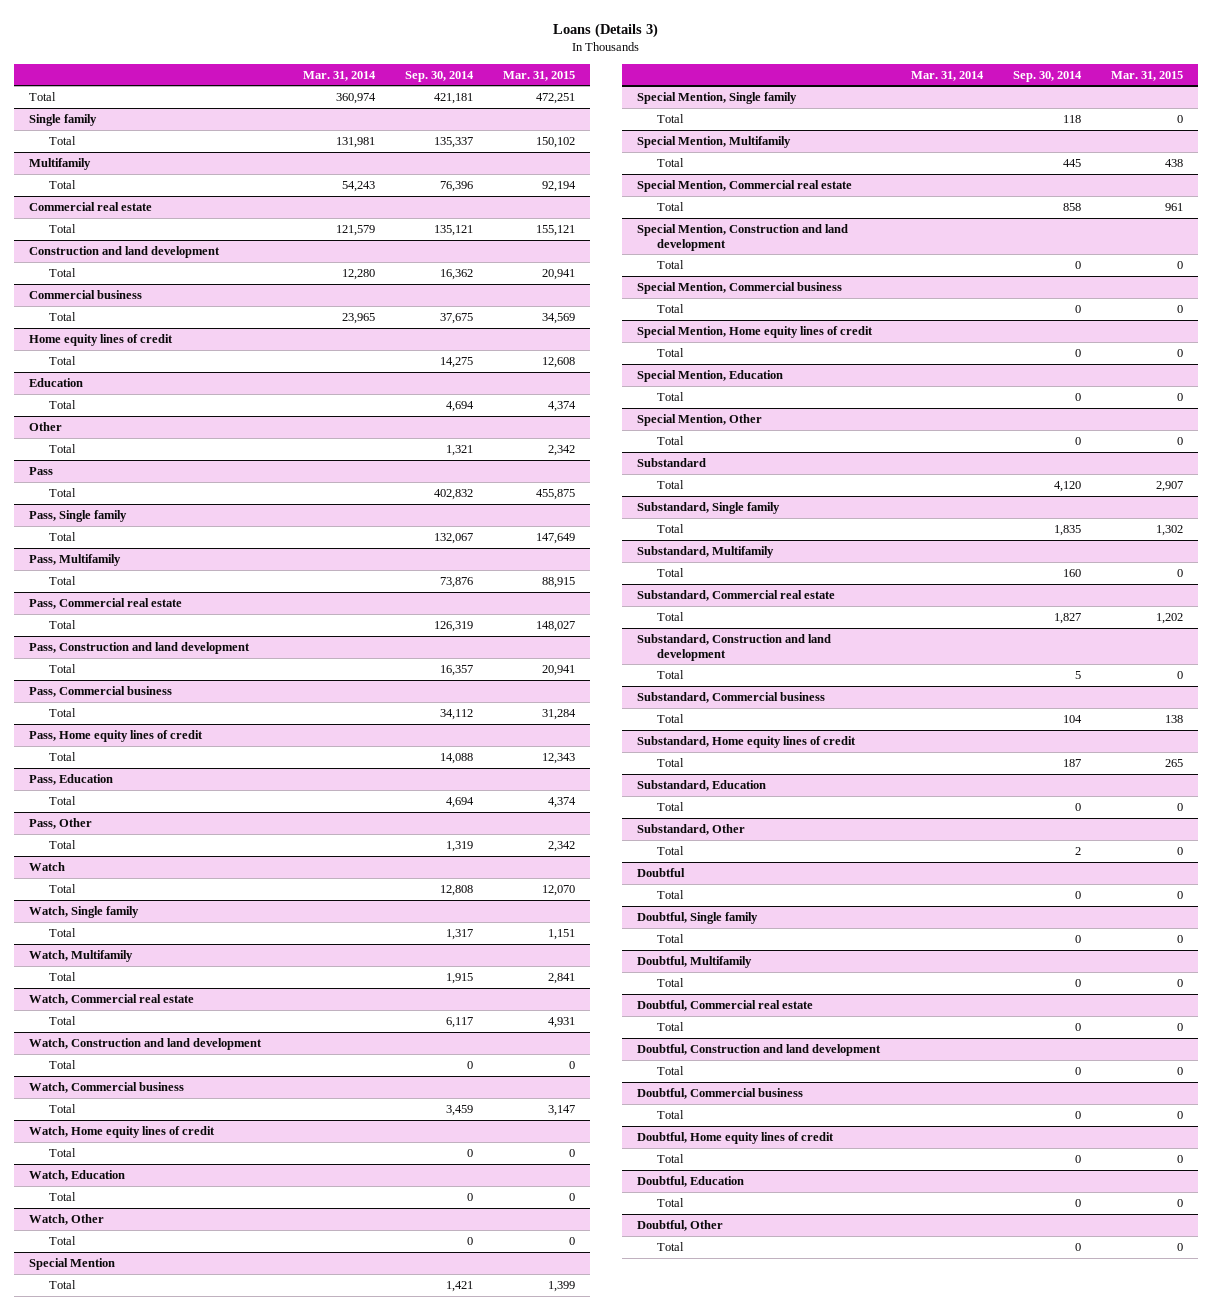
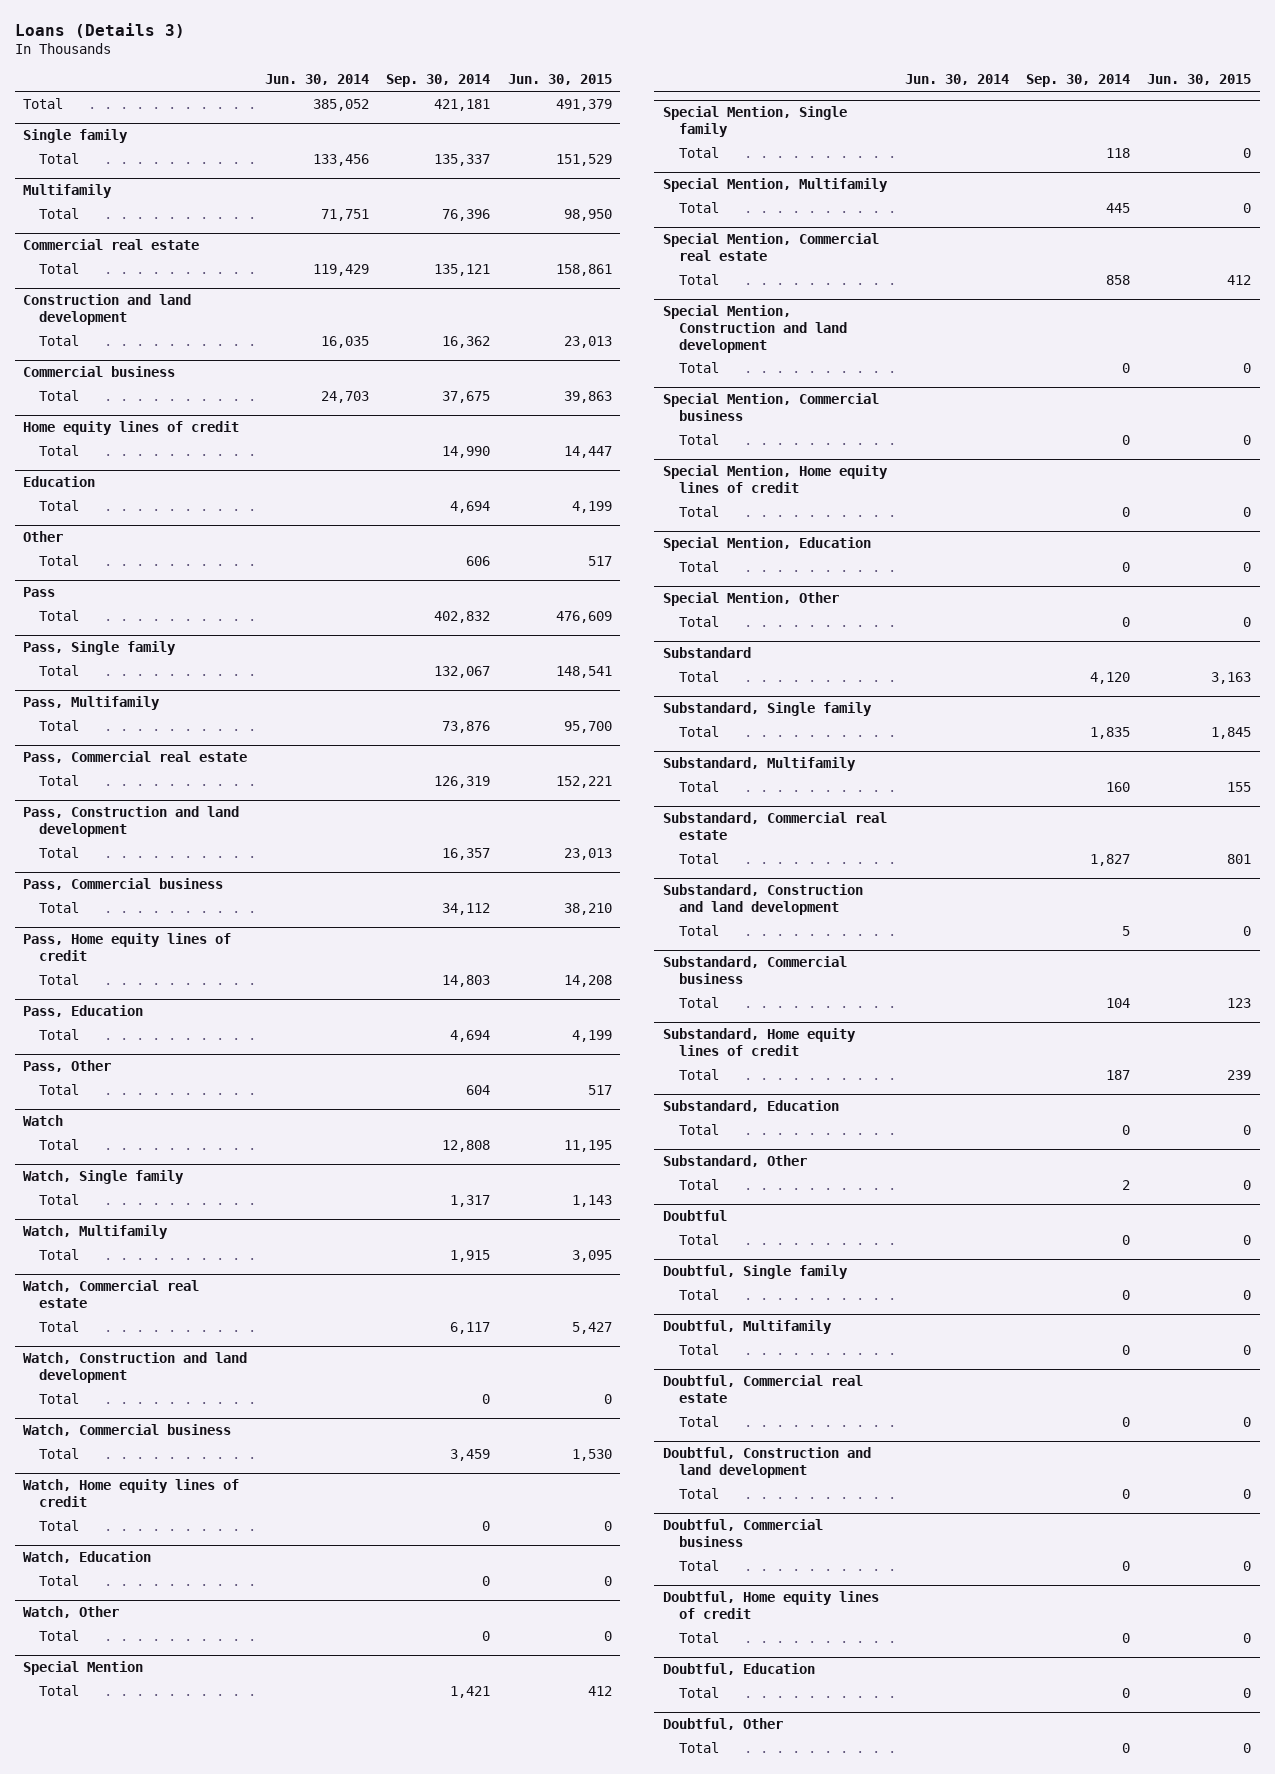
[302,70,376,81] Mar. 31, 2014 -> none
[503,70,576,81] Mar. 31, 2015 -> none
none -> [264,74,369,86] Jun. 30, 2014
none -> [507,74,612,86] Jun. 30, 2015
[439,356,473,368] 14,275 -> [442,445,491,458] 14,990
[445,444,473,456] 1,321 -> [466,555,491,566] 606
[439,752,473,764] 14,088 -> [442,974,491,987] 14,803
[445,840,473,852] 1,319 -> [466,1084,491,1095] 604

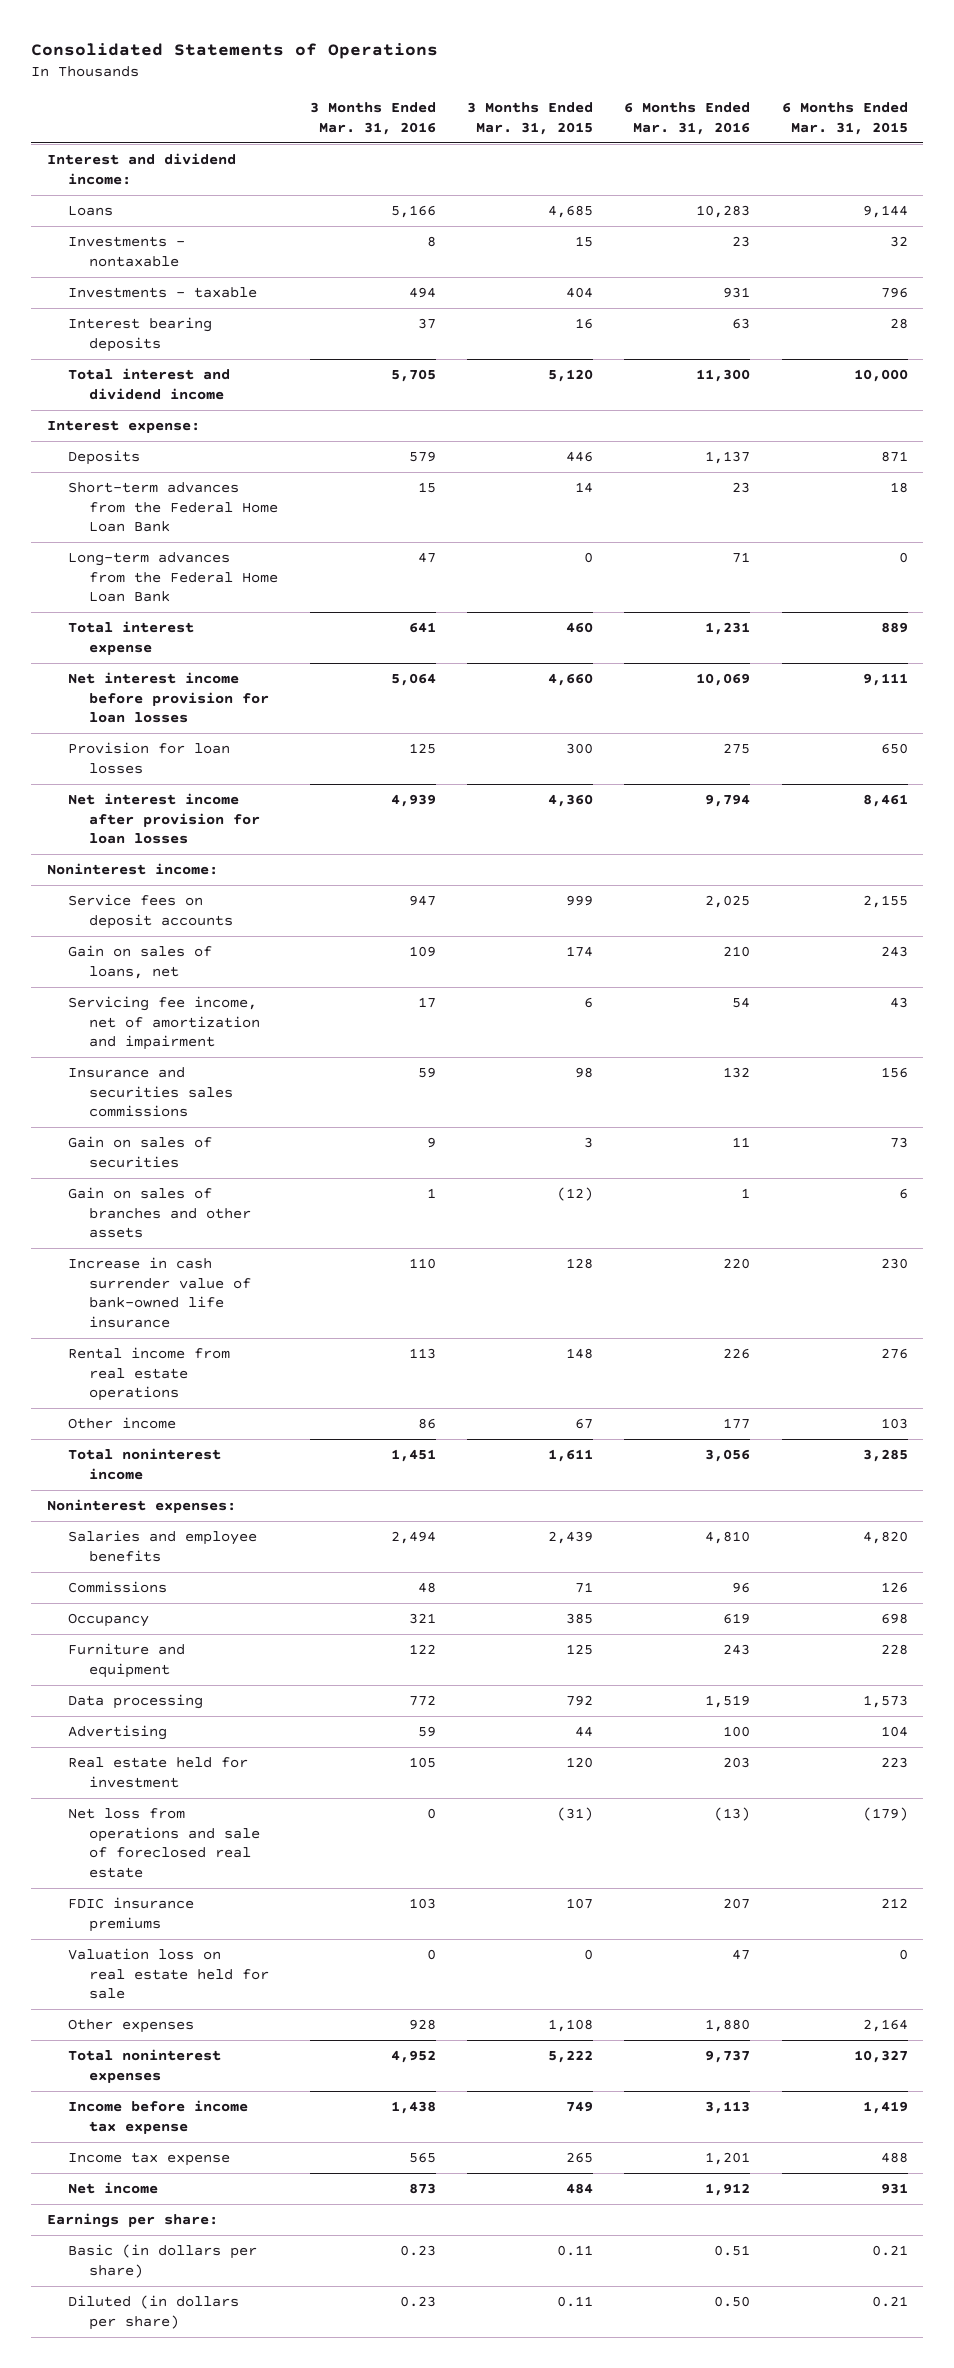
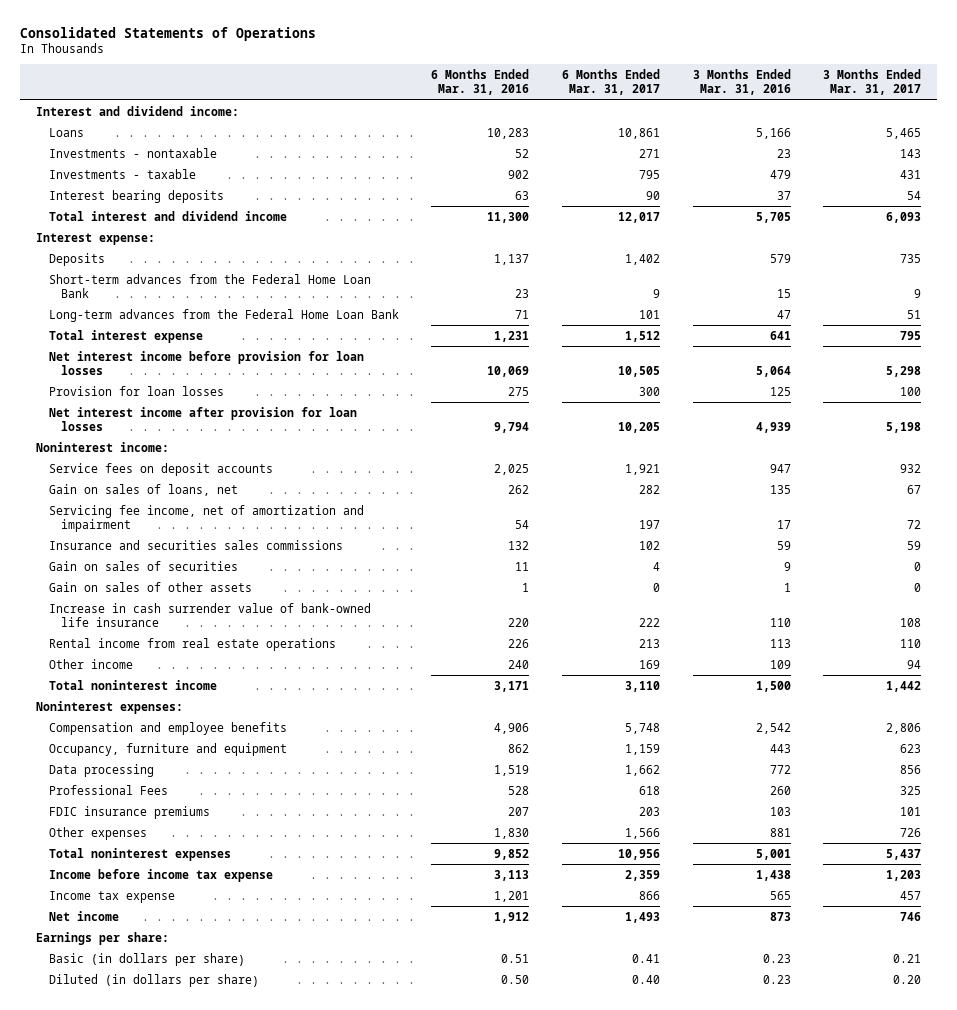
[467,102,594,135] 3 Months Ended Mar. 31, 2015 -> none
[781,102,908,135] 6 Months Ended Mar. 31, 2015 -> none
none -> [561,68,660,96] 6 Months Ended Mar. 31, 2017
none -> [823,68,922,96] 3 Months Ended Mar. 31, 2017
[426,236,436,248] 8 -> [776,148,791,158] 23
[732,236,751,248] 23 -> [515,148,530,158] 52
[408,287,436,299] 494 -> [769,169,791,179] 479
[723,287,751,299] 931 -> [508,169,530,179] 902
[408,946,436,958] 109 -> [769,484,791,494] 135
[723,946,751,958] 210 -> [508,484,530,494] 262
[67,1187,252,1239] Gain on sales of branches and other assets -> [48,581,252,592] Gain on sales of other assets
[417,1418,436,1430] 86 -> [769,659,791,669] 109
[723,1418,751,1430] 177 -> [508,659,530,669] 240
[390,1449,436,1463] 1,451 -> [755,680,791,692] 1,500
[705,1449,751,1463] 3,056 -> [494,680,530,692] 3,171
[67,1581,167,1594] Commissions -> none
[67,1643,185,1678] Furniture and equipment -> none
[67,1530,257,1562] Salaries and employee benefits -> [48,721,287,735] Compensation and employee benefits
[390,1531,436,1545] 2,494 -> [755,722,791,734] 2,542
[705,1531,751,1545] 4,810 -> [494,722,530,734] 4,906
[67,1613,149,1628] Occupancy -> [48,742,287,756] Occupancy, furniture and equipment
[408,1613,436,1625] 321 -> [769,743,791,753] 443
[723,1613,751,1625] 619 -> [508,743,530,753] 862
[67,1725,167,1741] Advertising -> none
[67,1757,248,1788] Real estate held for investment -> none
[67,1808,261,1878] Net loss from operations and sale of foreclosed real estate -> none
none -> [48,784,168,795] Professional Fees
[67,1948,270,2000] Valuation loss on real estate held for sale -> none
[408,2019,436,2031] 928 -> [769,827,791,837] 881
[705,2019,751,2033] 1,880 -> [494,827,530,839] 1,830
[390,2050,436,2064] 4,952 -> [755,848,791,860] 5,001
[705,2050,751,2064] 9,737 -> [494,848,530,860] 9,852

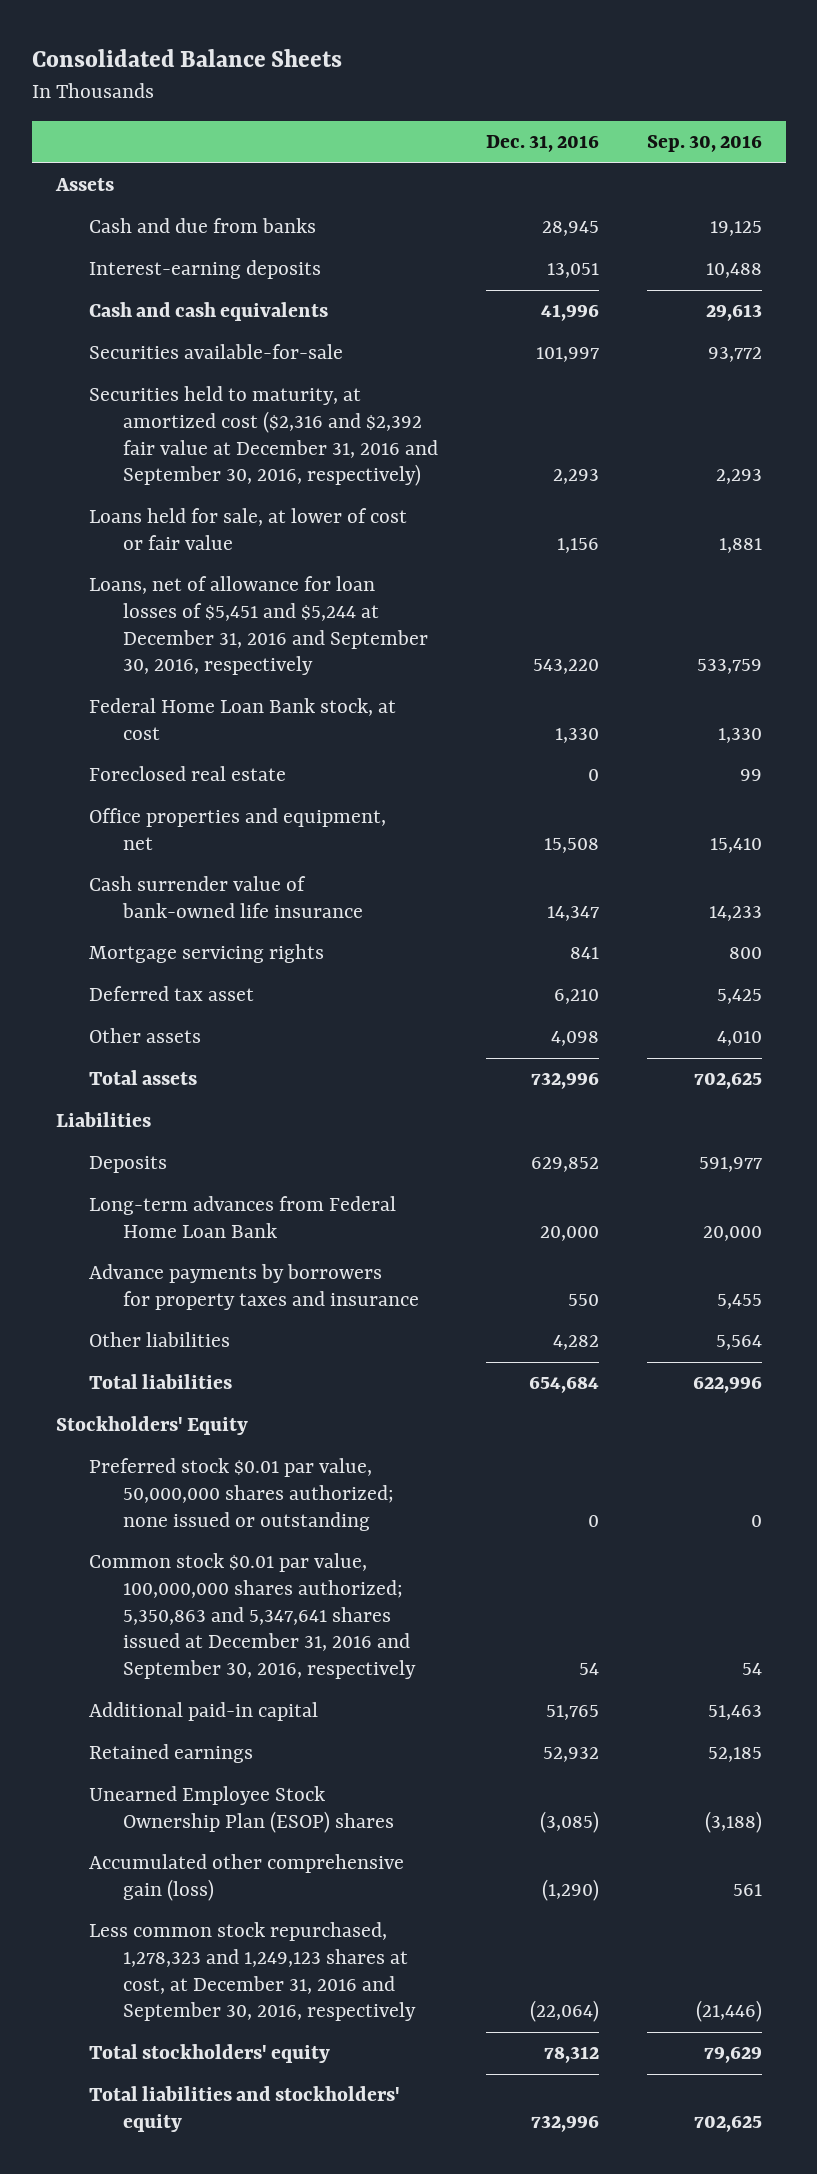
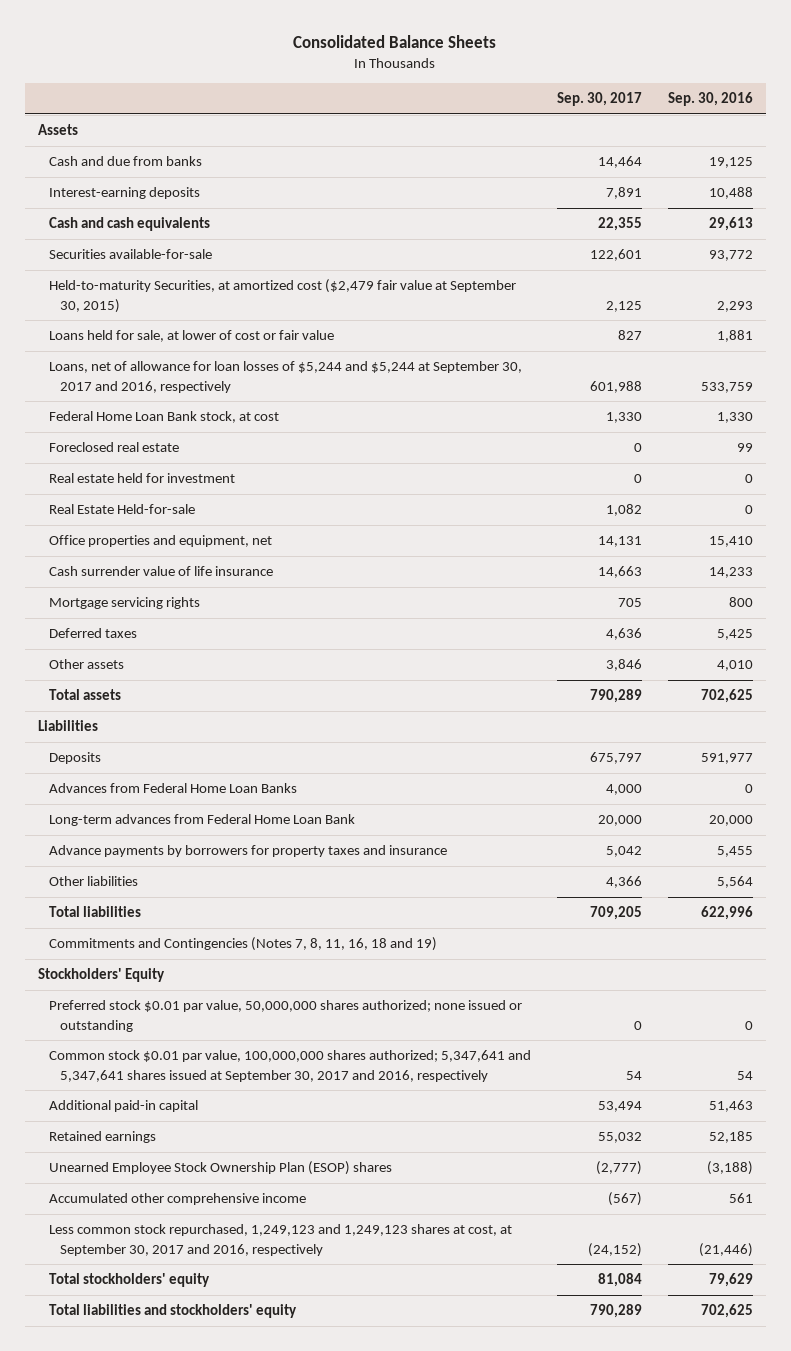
[485,135,599,153] Dec. 31, 2016 -> none
none -> [556,92,642,107] Sep. 30, 2017
[89,386,439,487] Securities held to maturity, at amortized cost ($2,316 and $2,392 fair value at December 31, 2016 and September 30, 2016, respectively) -> [48,279,516,313] Held-to-maturity Securities, at amortized cost ($2,479 fair value at September 30, 2015)
[89,576,429,676] Loans, net of allowance for loan losses of $5,451 and $5,244 at December 31, 2016 and September 30, 2016, respectively -> [48,361,522,393] Loans, net of allowance for loan losses of $5,244 and $5,244 at September 30, 2017 and 2016, respectively
none -> [48,473,235,484] Real estate held for investment
none -> [48,504,195,515] Real Estate Held-for-sale
[89,876,364,919] Cash surrender value of bank-owned life insurance -> [48,566,273,577] Cash surrender value of life insurance
[89,986,255,1002] Deferred tax asset -> [48,628,137,639] Deferred taxes
none -> [48,783,297,794] Advances from Federal Home Loan Banks
none -> [48,937,437,952] Commitments and Contingencies (Notes 7, 8, 11, 16, 18 and 19)
[89,1553,417,1680] Common stock $0.01 par value, 100,000,000 shares authorized; 5,350,863 and 5,347,641 shares issued at December 31, 2016 and September 30, 2016, respectively -> [48,1050,531,1082] Common stock $0.01 par value, 100,000,000 shares authorized; 5,347,641 and 5,347,641 shares issued at September 30, 2017 and 2016, respectively
[89,1854,405,1902] Accumulated other comprehensive gain (loss) -> [48,1193,306,1206] Accumulated other comprehensive income
[89,1922,417,2022] Less common stock repurchased, 1,278,323 and 1,249,123 shares at cost, at December 31, 2016 and September 30, 2016, respectively -> [48,1224,512,1256] Less common stock repurchased, 1,249,123 and 1,249,123 shares at cost, at September 30, 2017 and 2016, respectively

